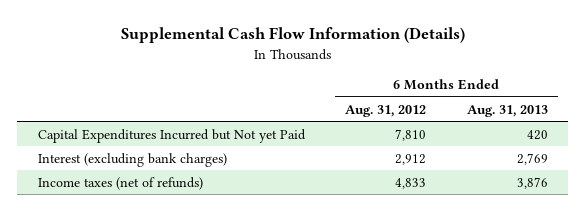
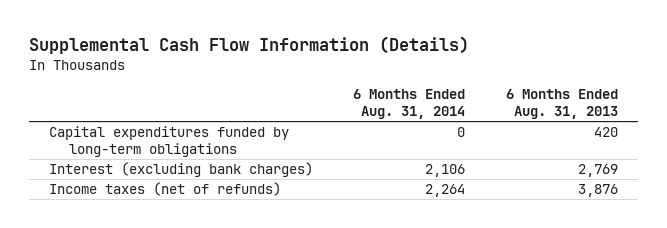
[345,104,427,117] Aug. 31, 2012 -> none
none -> [353,89,466,120] 6 Months Ended Aug. 31, 2014
[37,128,306,143] Capital Expenditures Incurred but Not yet Paid -> [48,126,289,158] Capital expenditures funded by long-term obligations

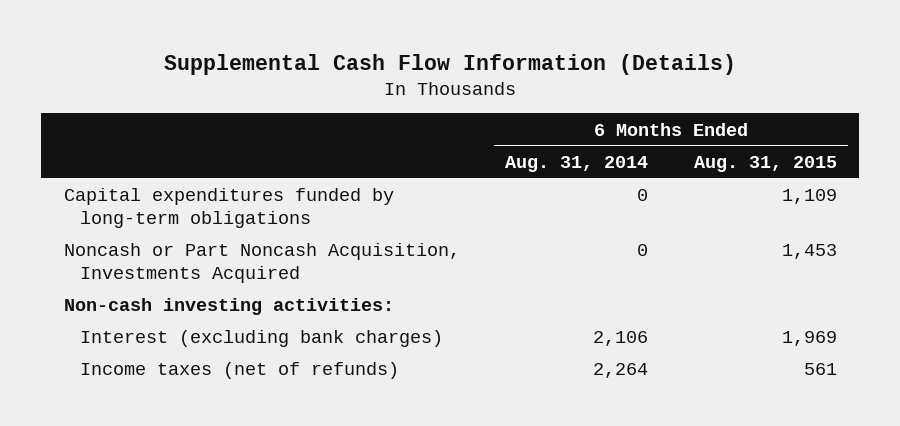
[505,89,618,120] 6 Months Ended Aug. 31, 2013 -> none
none -> [693,155,837,172] Aug. 31, 2015
none -> [63,243,460,283] Noncash or Part Noncash Acquisition, Investments Acquired
none -> [63,298,394,316] Non-cash investing activities:

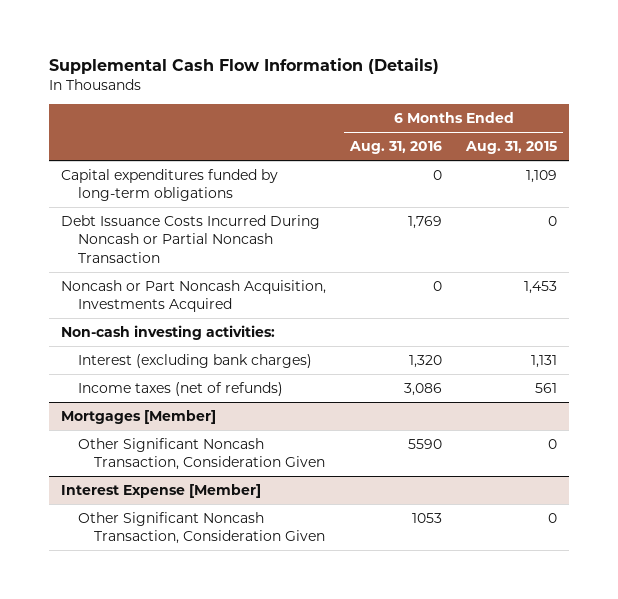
[505,155,649,172] Aug. 31, 2014 -> none
none -> [349,141,443,155] Aug. 31, 2016
none -> [61,214,321,263] Debt Issuance Costs Incurred During Noncash or Partial Noncash Transaction
[781,331,837,347] 1,969 -> [531,354,558,368] 1,131
none -> [61,409,217,424] Mortgages [Member]
none -> [77,437,326,471] Other Significant Noncash Transaction, Consideration Given
none -> [61,483,262,498] Interest Expense [Member]
none -> [77,511,326,545] Other Significant Noncash Transaction, Consideration Given

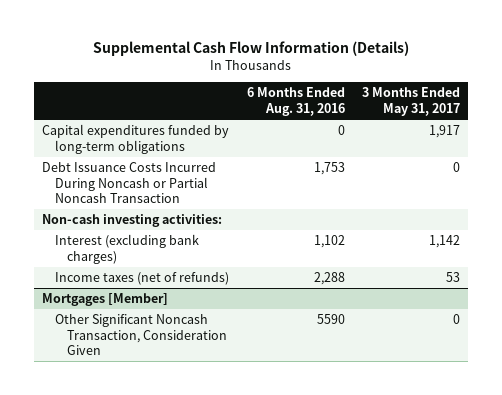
[465,141,558,155] Aug. 31, 2015 -> none
none -> [361,87,460,116] 3 Months Ended May 31, 2017
[61,279,327,313] Noncash or Part Noncash Acquisition, Investments Acquired -> none
[408,215,443,229] 1,769 -> [313,162,345,176] 1,753
[409,354,443,368] 1,320 -> [313,235,345,249] 1,102
[404,382,443,396] 3,086 -> [313,272,345,286] 2,288
[61,483,262,498] Interest Expense [Member] -> none
[77,511,326,545] Other Significant Noncash Transaction, Consideration Given -> none

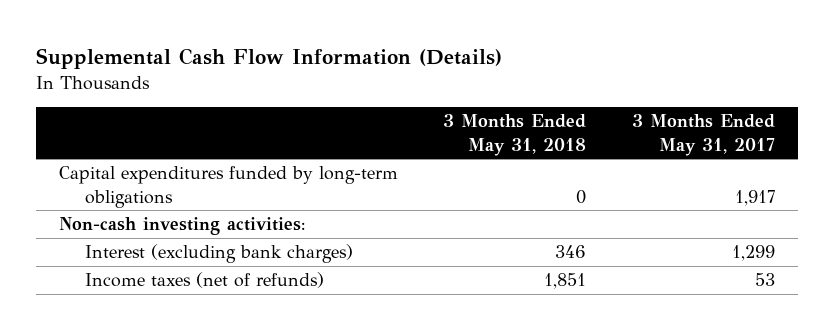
[246,87,345,116] 6 Months Ended Aug. 31, 2016 -> none
none -> [443,114,587,156] 3 Months Ended May 31, 2018
[42,162,217,204] Debt Issuance Costs Incurred During Noncash or Partial Noncash Transaction -> none
[428,235,460,249] 1,142 -> [732,245,776,262] 1,299
[42,293,169,307] Mortgages [Member] -> none
[54,314,228,356] Other Significant Noncash Transaction, Consideration Given -> none

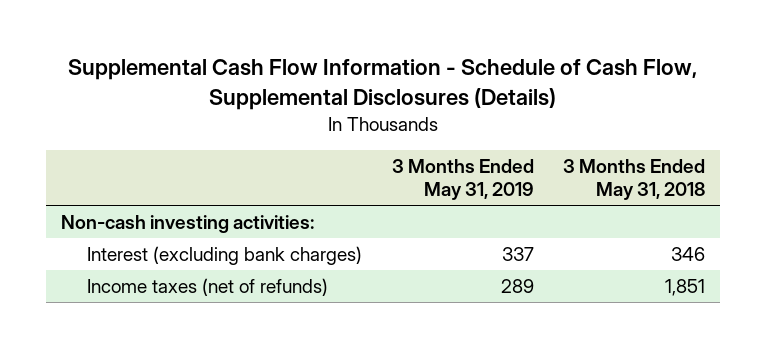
[35,48,502,70] Supplemental Cash Flow Information (Details) -> [67,59,697,111] Supplemental Cash Flow Information - Schedule of Cash Flow, Supplemental Disclosures (Details)
[632,114,776,156] 3 Months Ended May 31, 2017 -> none
none -> [391,158,534,201] 3 Months Ended May 31, 2019
[58,166,398,208] Capital expenditures funded by long-term obligations -> none

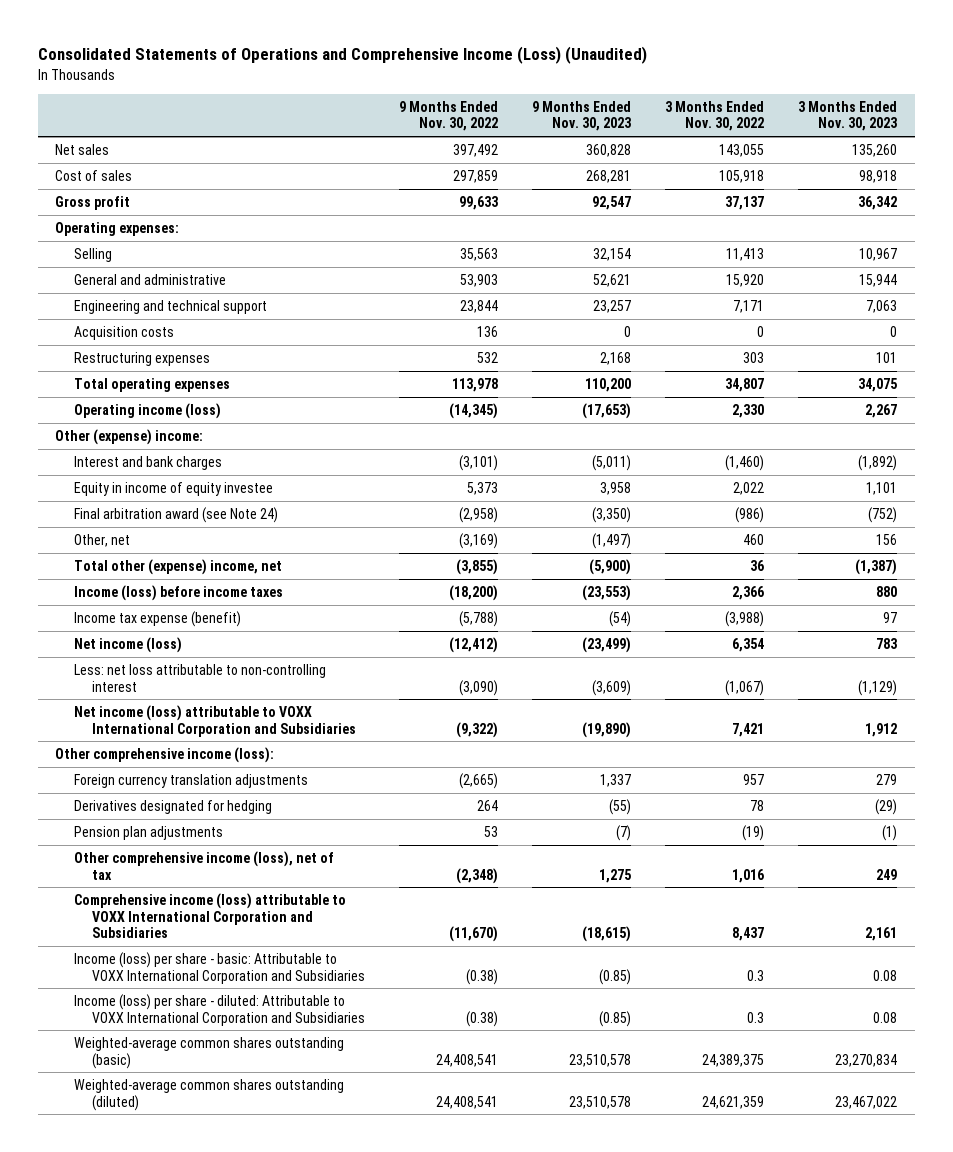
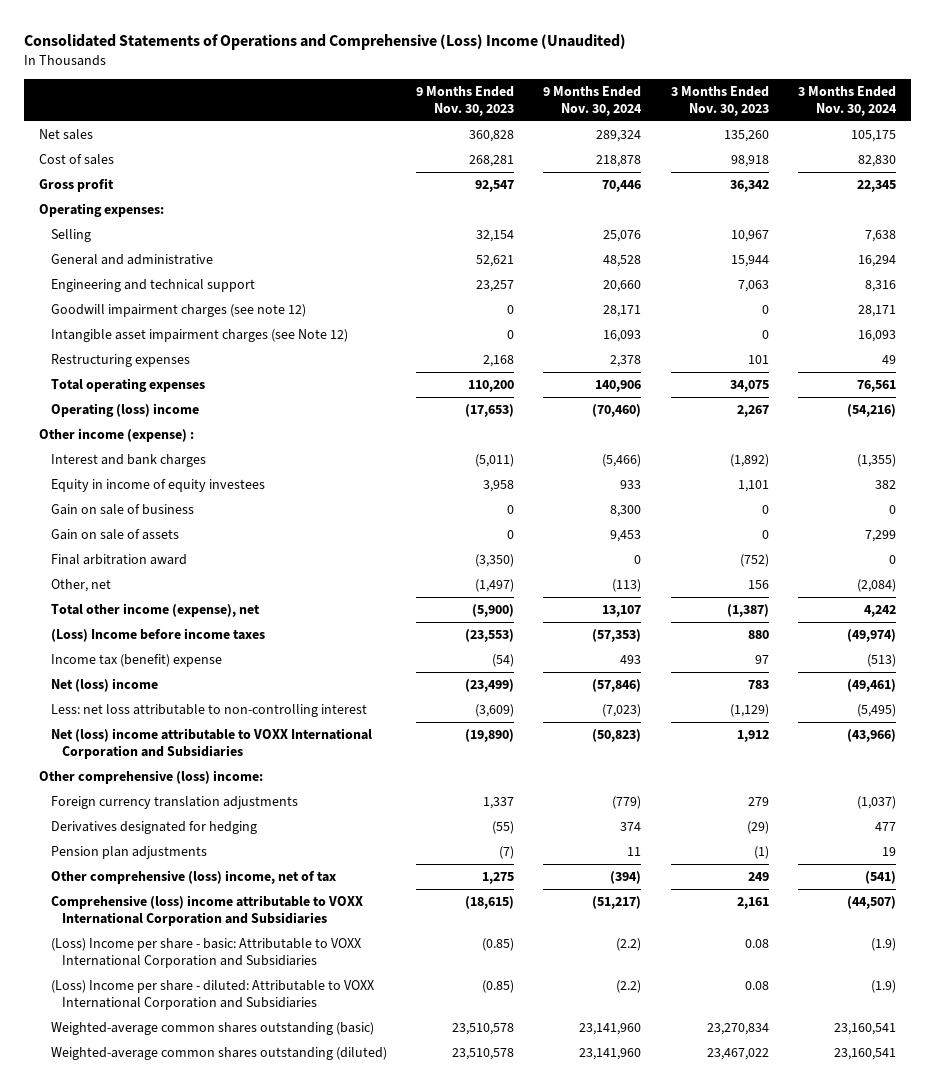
[38,46,648,65] Consolidated Statements of Operations and Comprehensive Income (Loss) (Unaudited) -> [24,33,627,50] Consolidated Statements of Operations and Comprehensive (Loss) Income (Unaudited)
[398,100,498,132] 9 Months Ended Nov. 30, 2022 -> none
[665,100,765,132] 3 Months Ended Nov. 30, 2022 -> none
none -> [543,86,643,116] 9 Months Ended Nov. 30, 2024
none -> [797,86,897,116] 3 Months Ended Nov. 30, 2024
[73,325,174,340] Acquisition costs -> none
none -> [50,304,306,318] Goodwill impairment charges (see note 12)
none -> [50,329,348,343] Intangible asset impairment charges (see Note 12)
[73,402,221,419] Operating income (loss) -> [50,403,199,418] Operating (loss) income
[55,428,204,445] Other (expense) income: -> [38,428,194,443] Other income (expense) :
[73,481,273,496] Equity in income of equity investee -> [50,479,265,493] Equity in income of equity investees
none -> [50,504,194,516] Gain on sale of business
none -> [50,529,179,541] Gain on sale of assets
[73,506,278,523] Final arbitration award (see Note 24) -> [50,554,187,566] Final arbitration award
[73,558,282,575] Total other (expense) income, net -> [50,603,260,618] Total other income (expense), net
[73,584,283,601] Income (loss) before income taxes -> [50,628,265,643] (Loss) Income before income taxes
[73,610,241,627] Income tax expense (benefit) -> [50,654,222,668] Income tax (benefit) expense
[73,636,182,653] Net income (loss) -> [50,678,158,693] Net (loss) income
[73,704,356,737] Net income (loss) attributable to VOXX International Corporation and Subsidiaries -> [50,728,372,759] Net (loss) income attributable to VOXX International Corporation and Subsidiaries
[55,746,275,763] Other comprehensive income (loss): -> [38,770,263,785] Other comprehensive (loss) income:
[73,850,334,880] Other comprehensive income (loss), net of tax -> [50,870,336,885] Other comprehensive (loss) income, net of tax
[73,892,346,939] Comprehensive income (loss) attributable to VOXX International Corporation and Subsidiaries -> [50,895,363,926] Comprehensive (loss) income attributable to VOXX International Corporation and Subsidiaries
[73,951,365,984] Income (loss) per share - basic: Attributable to VOXX International Corporation and Subsidiaries -> [50,938,361,968] (Loss) Income per share - basic: Attributable to VOXX International Corporation and Subsidiaries
[73,993,365,1026] Income (loss) per share - diluted: Attributable to VOXX International Corporation and Subsidiaries -> [50,980,374,1010] (Loss) Income per share - diluted: Attributable to VOXX International Corporation and Subsidiaries

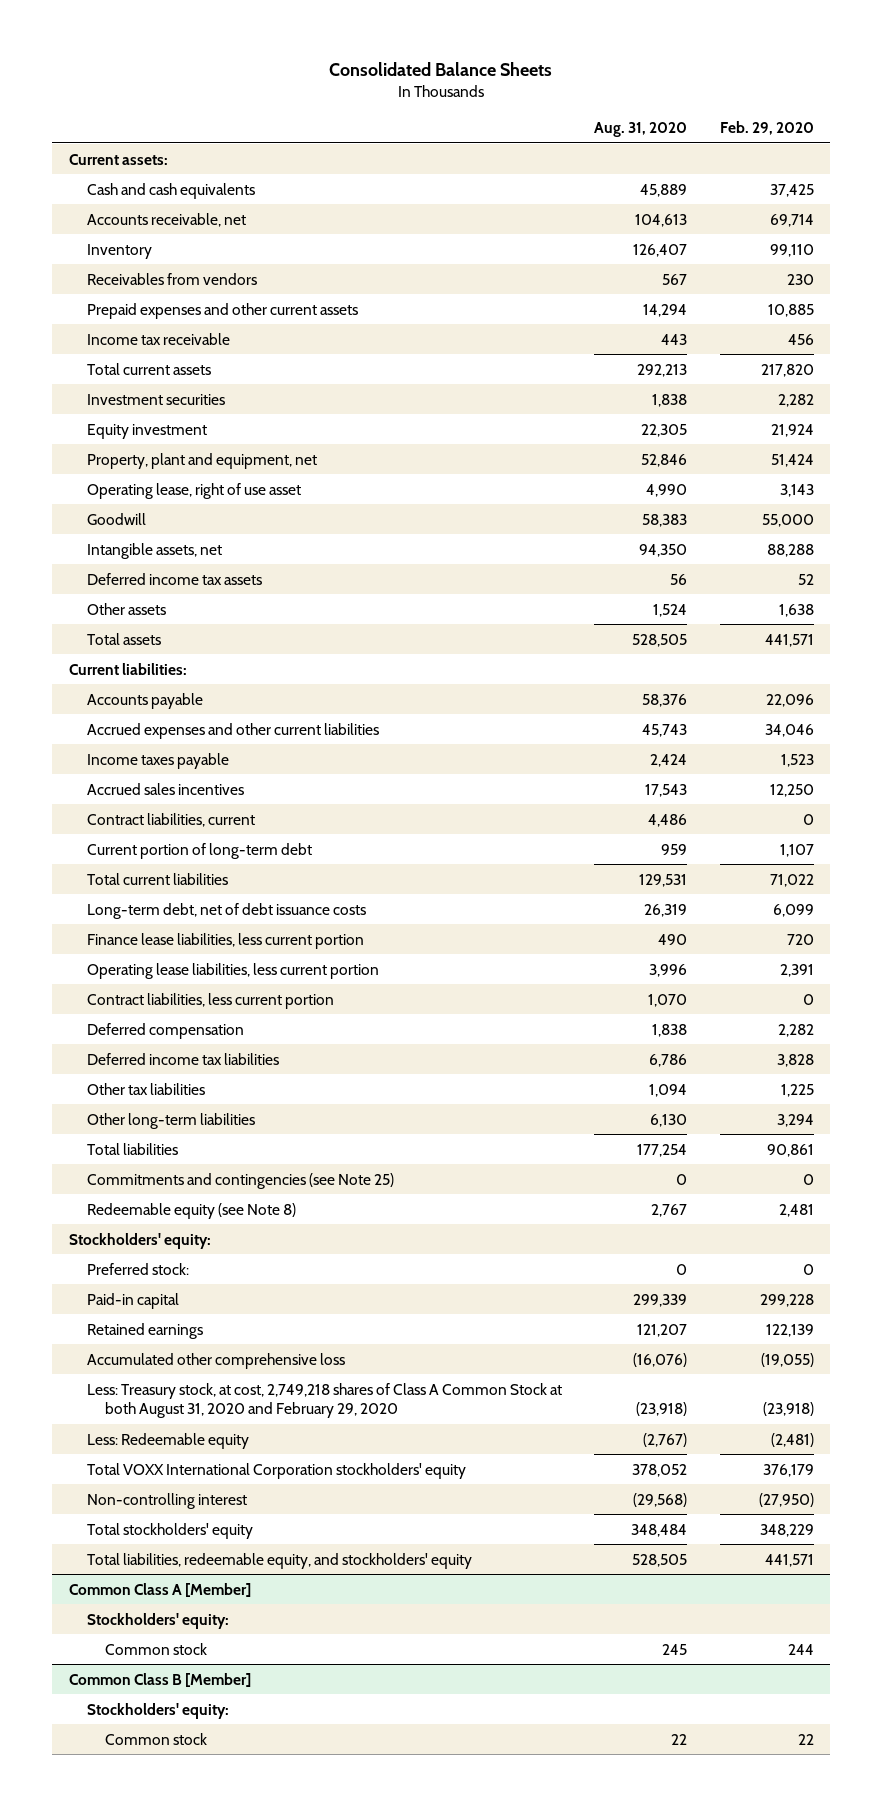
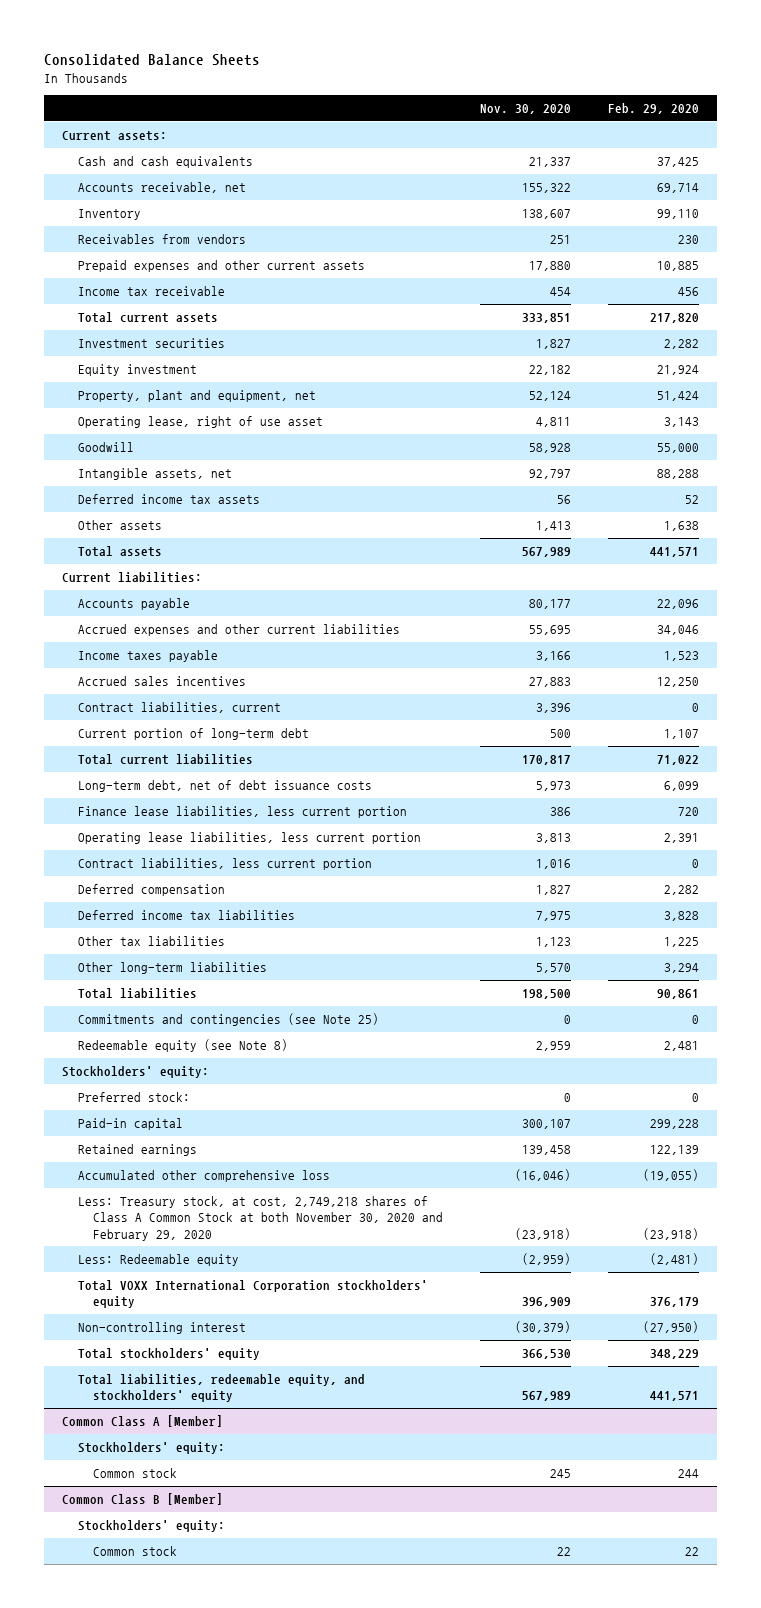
[594,122,688,138] Aug. 31, 2020 -> none
none -> [480,104,572,115] Nov. 30, 2020
[86,1382,562,1419] Less: Treasury stock, at cost, 2,749,218 shares of Class A Common Stock at both August 31, 2020 and February 29, 2020 -> [77,1195,444,1241] Less: Treasury stock, at cost, 2,749,218 shares of Class A Common Stock at both November 30, 2020 and February 29, 2020

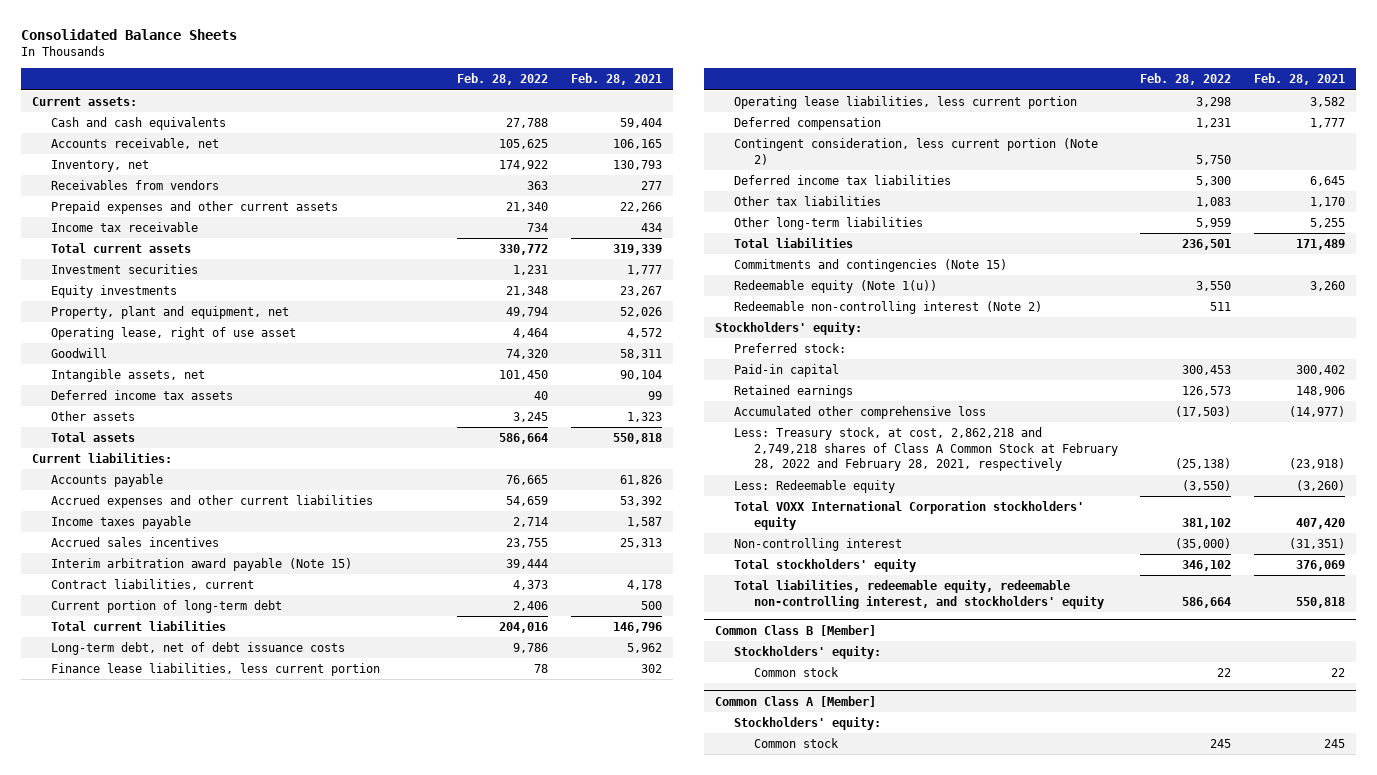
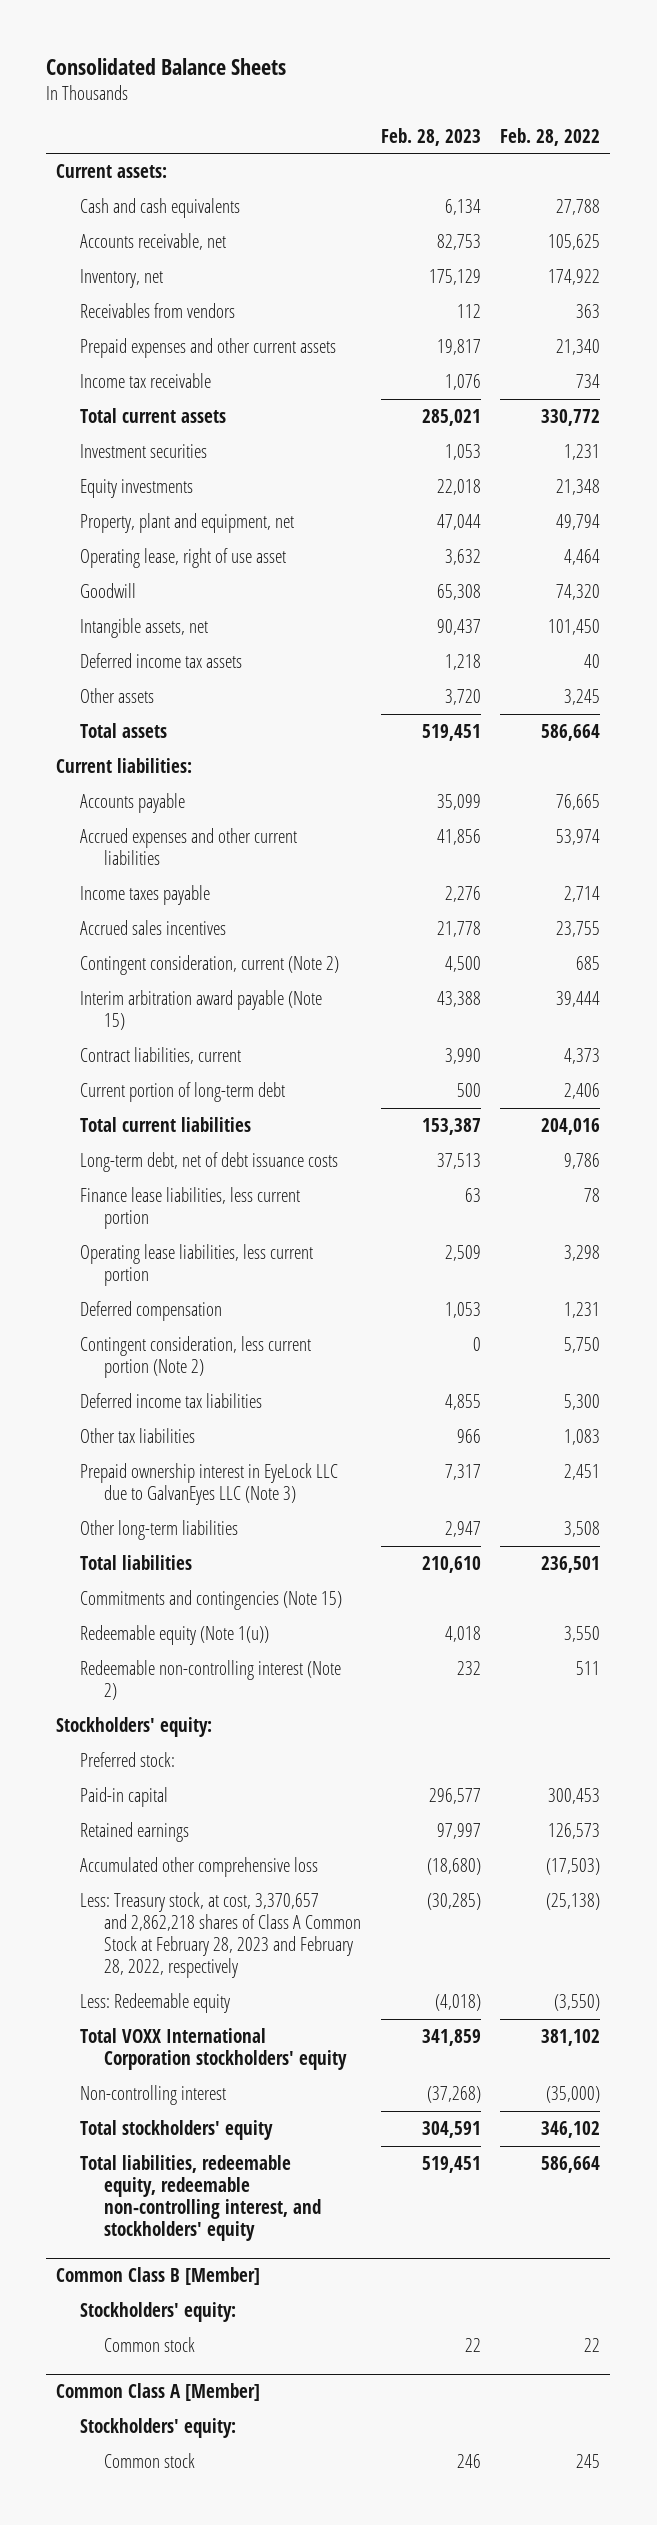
[571,73,663,86] Feb. 28, 2021 -> none
none -> [380,127,481,146] Feb. 28, 2023
[506,496,549,507] 54,659 -> [556,828,601,845] 53,974
none -> [80,954,340,975] Contingent consideration, current (Note 2)
none -> [80,1462,339,1506] Prepaid ownership interest in EyeLock LLC due to GalvanEyes LLC (Note 3)
[1196,218,1232,229] 5,959 -> [564,1520,601,1537] 3,508
[734,427,1118,472] Less: Treasury stock, at cost, 2,862,218 and 2,749,218 shares of Class A Common Stock at February 28, 2022 and February 28, 2021, respectively -> [80,1891,361,1979] Less: Treasury stock, at cost, 3,370,657 and 2,862,218 shares of Class A Common Stock at February 28, 2023 and February 28, 2022, respectively

